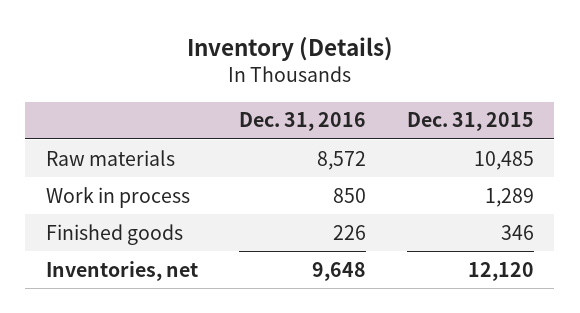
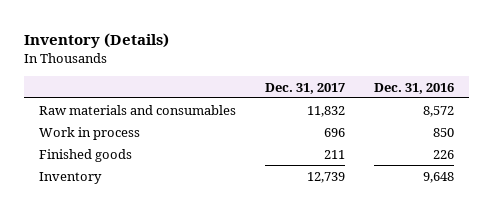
[406,112,534,132] Dec. 31, 2015 -> none
none -> [264,82,345,94] Dec. 31, 2017
[45,149,175,166] Raw materials -> [38,104,236,115] Raw materials and consumables
[45,260,198,281] Inventories, net -> [38,171,102,184] Inventory

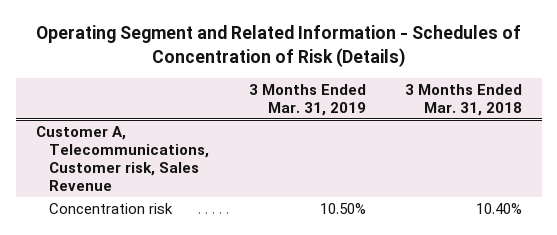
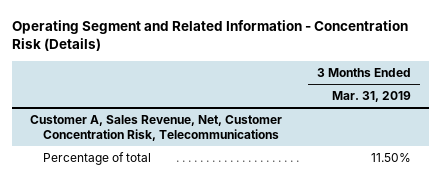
[35,25,521,68] Operating Segment and Related Information - Schedules of Concentration of Risk (Details) -> [12,19,409,52] Operating Segment and Related Information - Concentration Risk (Details)
[404,83,522,117] 3 Months Ended Mar. 31, 2018 -> none
[49,202,174,214] Concentration risk -> none
[35,125,210,192] Customer A, Telecommunications, Customer risk, Sales Revenue -> [29,114,282,141] Customer A, Sales Revenue, Net, Customer Concentration Risk, Telecommunications
none -> [43,151,152,165] Percentage of total

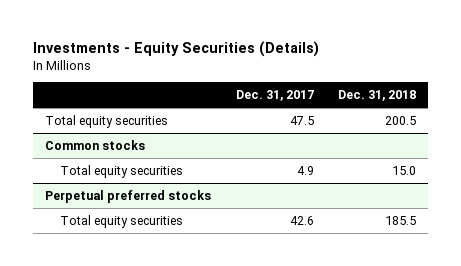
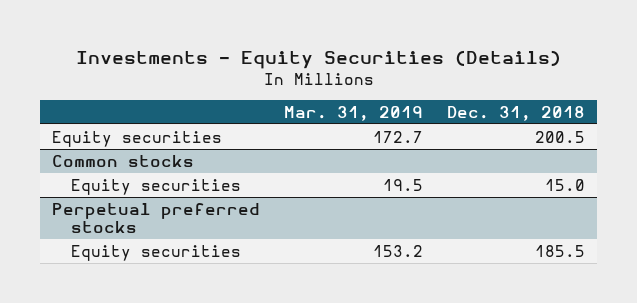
[235,90,314,102] Dec. 31, 2017 -> none
none -> [284,105,424,121] Mar. 31, 2019
[45,114,169,128] Total equity securities -> [52,130,223,147] Equity securities
[60,164,184,178] Total equity securities -> [70,178,241,195] Equity securities
[60,214,184,228] Total equity securities -> [70,244,241,261] Equity securities

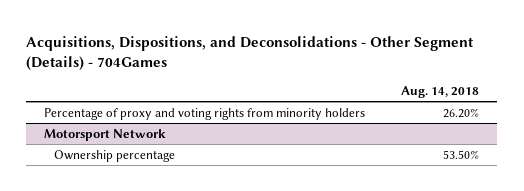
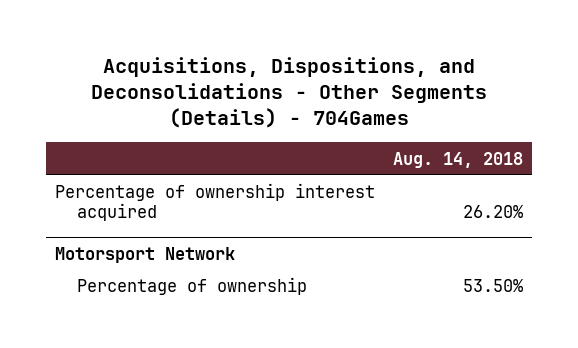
[26,35,475,72] Acquisitions, Dispositions, and Deconsolidations - Other Segment (Details) - 704Games -> [91,56,488,129] Acquisitions, Dispositions, and Deconsolidations - Other Segments (Details) - 704Games
[44,107,366,120] Percentage of proxy and voting rights from minority holders -> [55,183,376,222] Percentage of ownership interest acquired
[53,149,175,162] Ownership percentage -> [77,277,308,296] Percentage of ownership

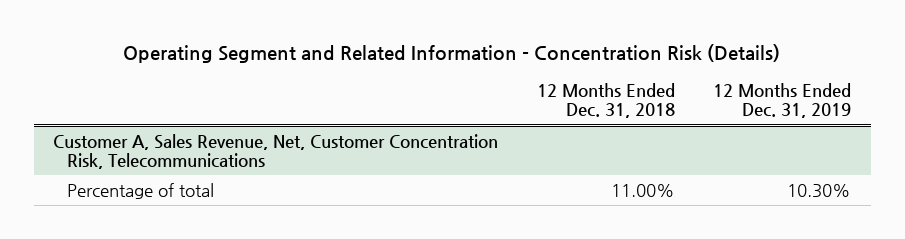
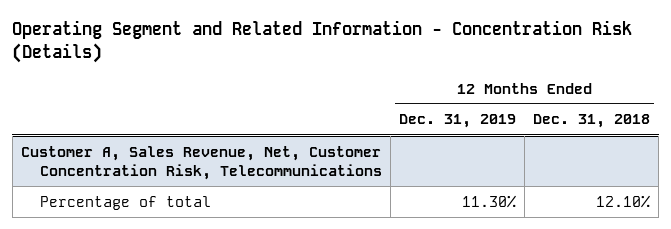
[610,183,675,197] 11.00% -> [596,194,651,208] 12.10%
[787,183,852,198] 10.30% -> [461,194,516,208] 11.30%

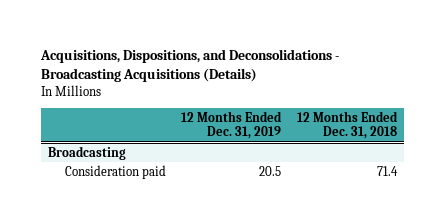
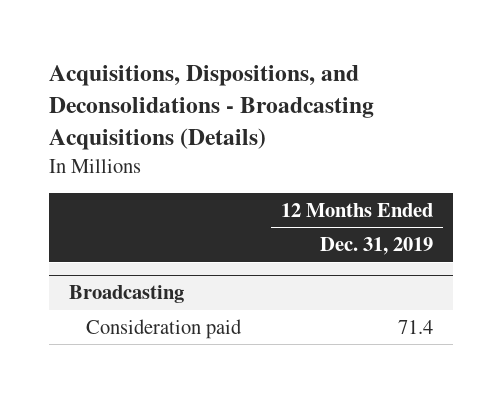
[296,110,398,140] 12 Months Ended Dec. 31, 2018 -> none
[259,165,282,176] 20.5 -> [398,319,434,334] 71.4

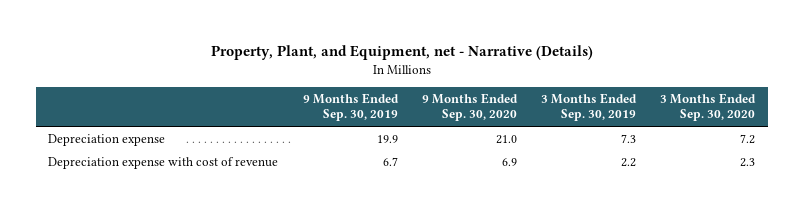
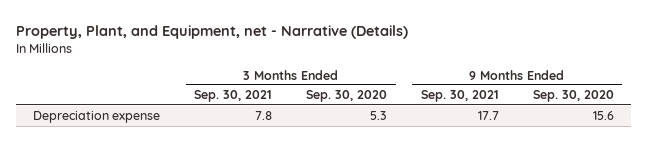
[302,92,399,122] 9 Months Ended Sep. 30, 2019 -> none
[541,92,638,122] 3 Months Ended Sep. 30, 2019 -> none
none -> [194,90,273,103] Sep. 30, 2021
none -> [420,90,499,103] Sep. 30, 2021
[48,156,279,169] Depreciation expense with cost of revenue -> none
[495,134,517,144] 21.0 -> [592,111,614,121] 15.6
[740,133,756,144] 7.2 -> [370,111,388,121] 5.3

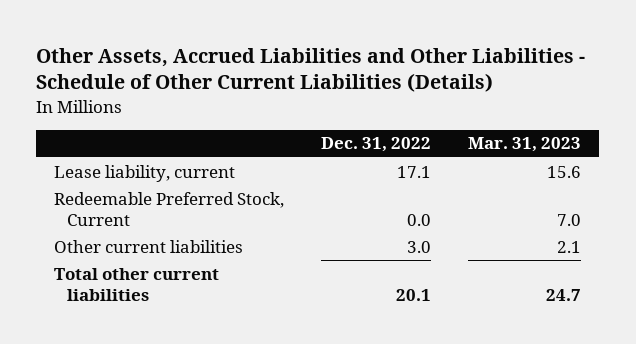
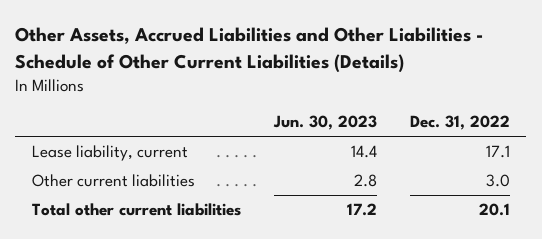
[468,137,582,153] Mar. 31, 2023 -> none
none -> [272,115,377,131] Jun. 30, 2023
[54,191,285,227] Redeemable Preferred Stock, Current -> none

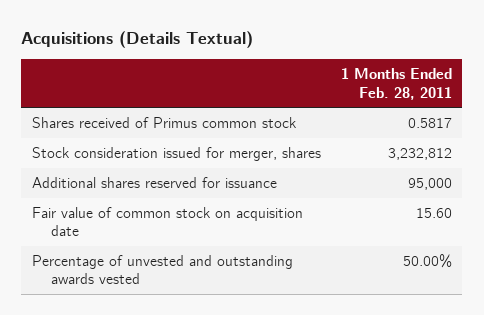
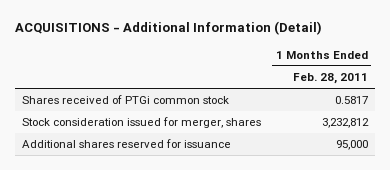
[21,31,254,49] Acquisitions (Details Textual) -> [14,21,322,36] ACQUISITIONS - Additional Information (Detail)
[31,117,297,129] Shares received of Primus common stock -> [21,95,229,105] Shares received of PTGi common stock
[31,207,303,237] Fair value of common stock on acquisition date -> none
[31,255,293,285] Percentage of unvested and outstanding awards vested -> none

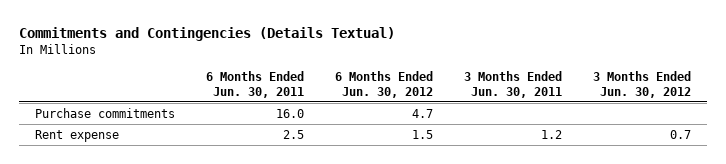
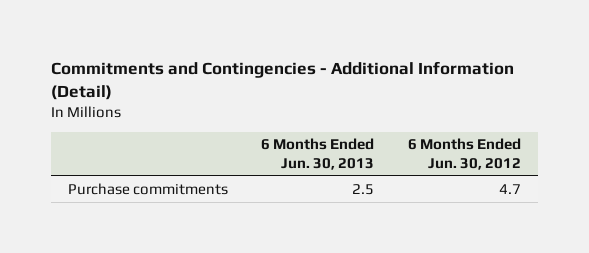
[19,27,396,42] Commitments and Contingencies (Details Textual) -> [51,61,515,101] Commitments and Contingencies - Additional Information (Detail)
[205,71,304,99] 6 Months Ended Jun. 30, 2011 -> none
[464,71,563,99] 3 Months Ended Jun. 30, 2011 -> none
[593,71,692,99] 3 Months Ended Jun. 30, 2012 -> none
none -> [261,138,375,170] 6 Months Ended Jun. 30, 2013
[34,129,119,142] Rent expense -> none

